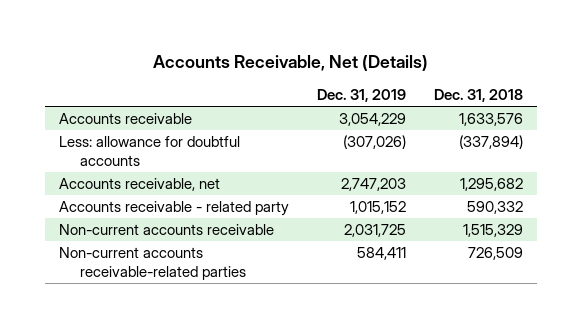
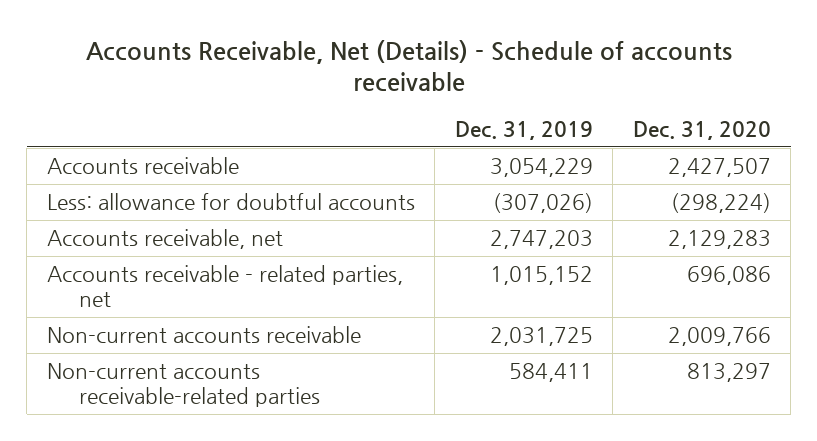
[153,55,429,72] Accounts Receivable, Net (Details) -> [85,39,732,93] Accounts Receivable, Net (Details) - Schedule of accounts receivable
[434,89,524,103] Dec. 31, 2018 -> none
none -> [632,120,771,140] Dec. 31, 2020
[58,200,289,216] Accounts receivable - related party -> [46,265,403,307] Accounts receivable - related parties, net

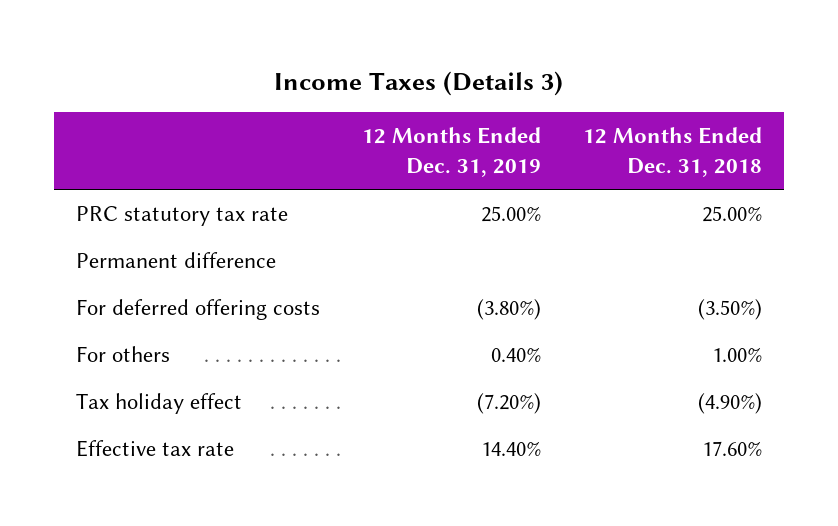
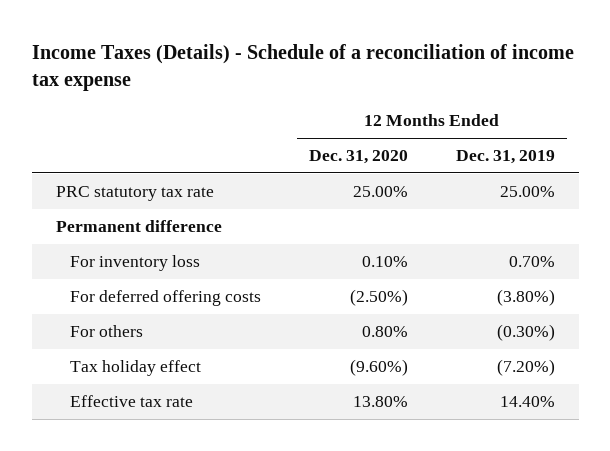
[273,70,563,96] Income Taxes (Details 3) -> [31,43,574,91] Income Taxes (Details) - Schedule of a reconciliation of income tax expense
[583,127,763,177] 12 Months Ended Dec. 31, 2018 -> none
none -> [308,150,408,165] Dec. 31, 2020
none -> [69,255,200,272] For inventory loss
[490,347,541,363] 0.40% -> [496,324,555,342] (0.30%)

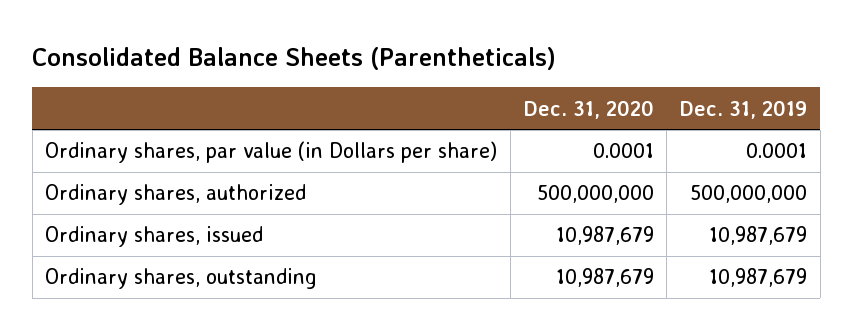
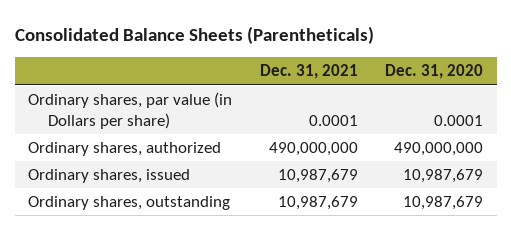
[679,99,807,119] Dec. 31, 2019 -> none
none -> [259,64,358,80] Dec. 31, 2021
[536,185,654,204] 500,000,000 -> [393,142,483,157] 490,000,000

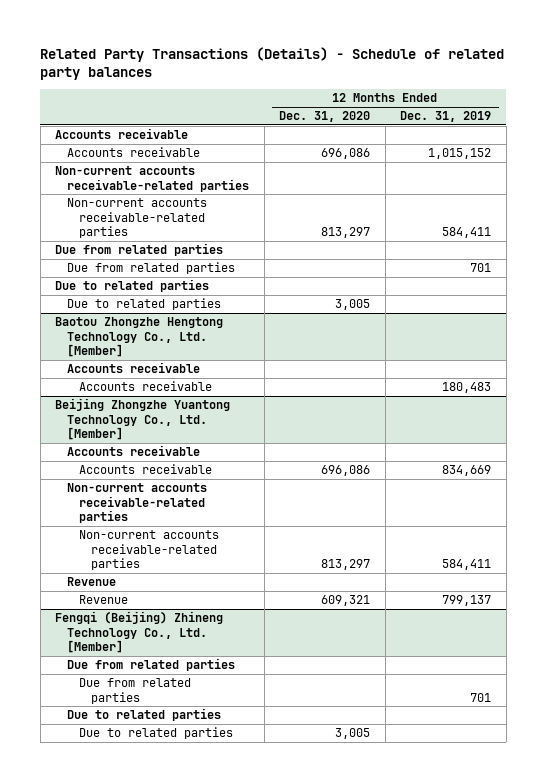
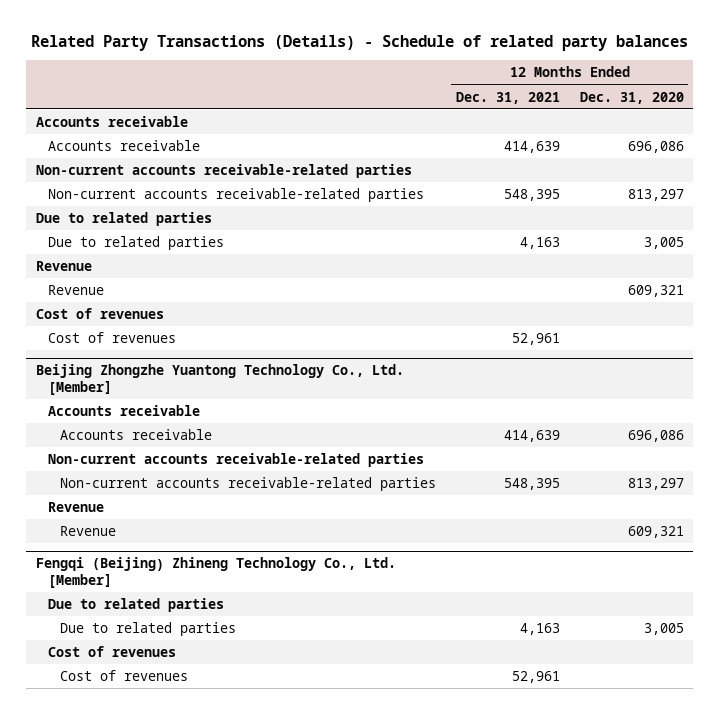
[400,111,492,123] Dec. 31, 2019 -> none
none -> [456,91,561,104] Dec. 31, 2021
[55,243,224,257] Due from related parties -> none
[67,262,236,275] Due from related parties -> none
[55,317,224,358] Baotou Zhongzhe Hengtong Technology Co., Ltd. [Member] -> none
[67,362,201,374] Accounts receivable -> none
[78,381,212,392] Accounts receivable -> none
none -> [35,261,92,272] Revenue
none -> [48,285,105,296] Revenue
none -> [35,308,164,320] Cost of revenues
none -> [48,332,177,344] Cost of revenues
[67,658,236,672] Due from related parties -> none
[78,678,191,704] Due from related parties -> none
none -> [48,646,177,658] Cost of revenues
none -> [60,670,189,682] Cost of revenues

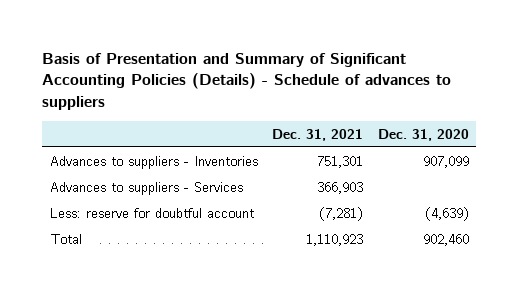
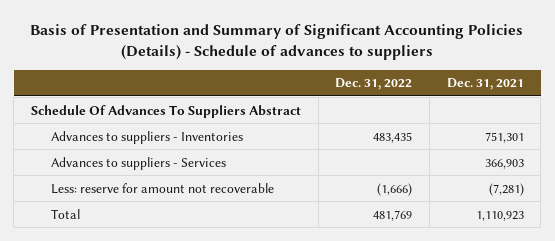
[378,128,470,141] Dec. 31, 2020 -> none
none -> [335,78,413,91] Dec. 31, 2022
none -> [30,104,301,118] Schedule Of Advances To Suppliers Abstract
[49,207,254,218] Less: reserve for doubtful account -> [50,182,274,194] Less: reserve for amount not recoverable

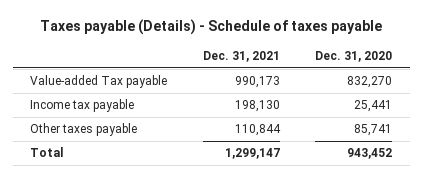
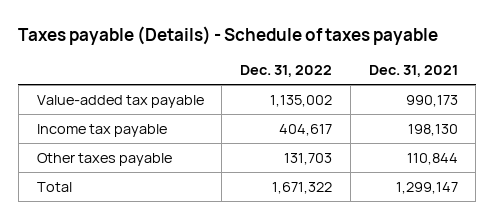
[314,50,392,62] Dec. 31, 2020 -> none
none -> [240,65,333,78] Dec. 31, 2022
[30,75,168,89] Value-added Tax payable -> [36,94,204,108] Value-added tax payable

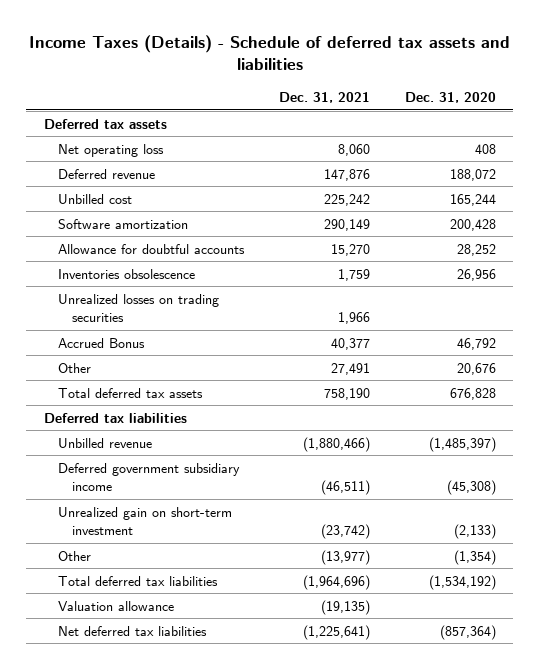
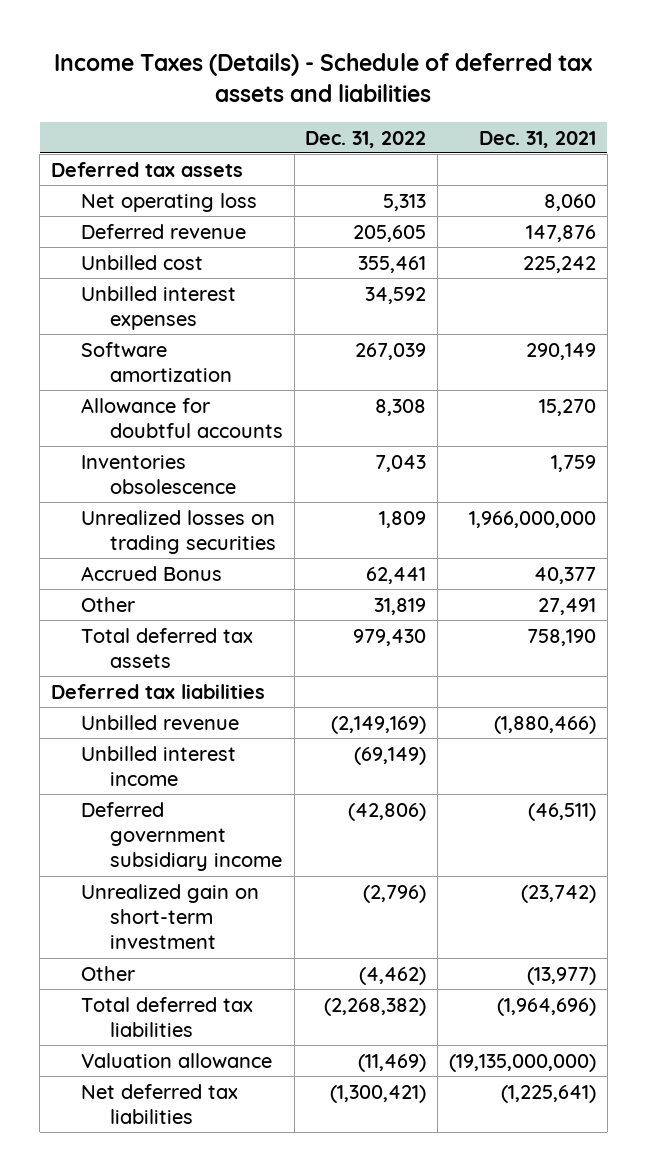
[404,92,496,104] Dec. 31, 2020 -> none
none -> [305,130,427,148] Dec. 31, 2022
none -> [80,285,236,330] Unbilled interest expenses
[337,311,370,324] 1,966 -> [468,510,596,528] 1,966,000,000
none -> [80,745,236,786] Unbilled interest income
[320,599,370,615] (19,135) -> [448,1053,596,1072] (19,135,000,000)

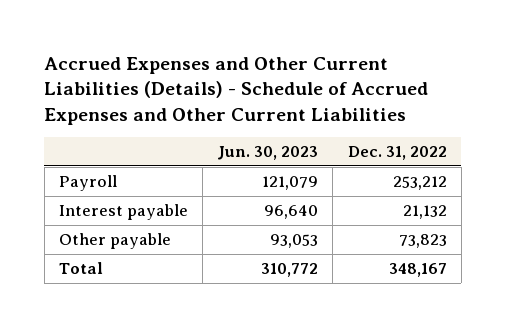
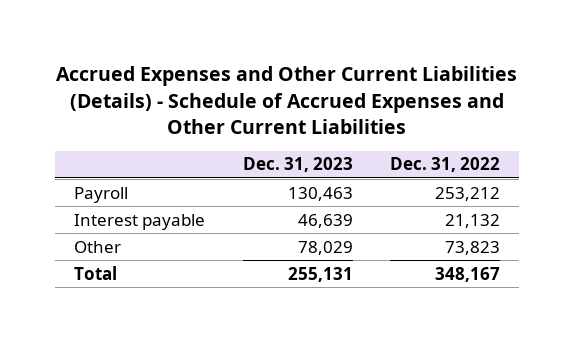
[217,146,319,161] Jun. 30, 2023 -> none
none -> [242,157,353,173] Dec. 31, 2023
[58,232,171,249] Other payable -> [73,240,121,253] Other

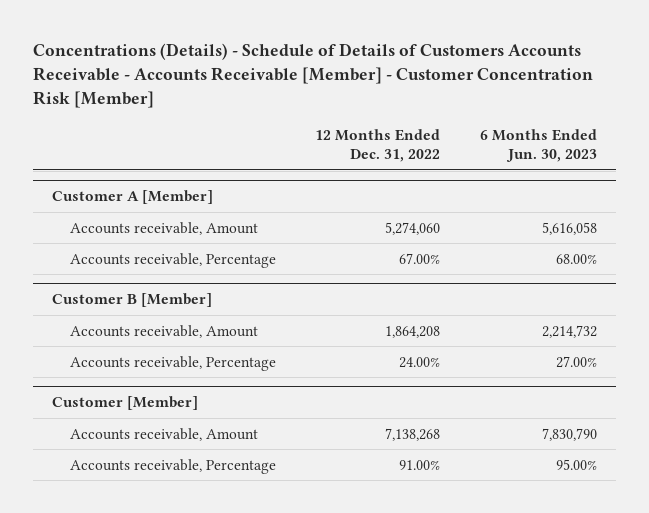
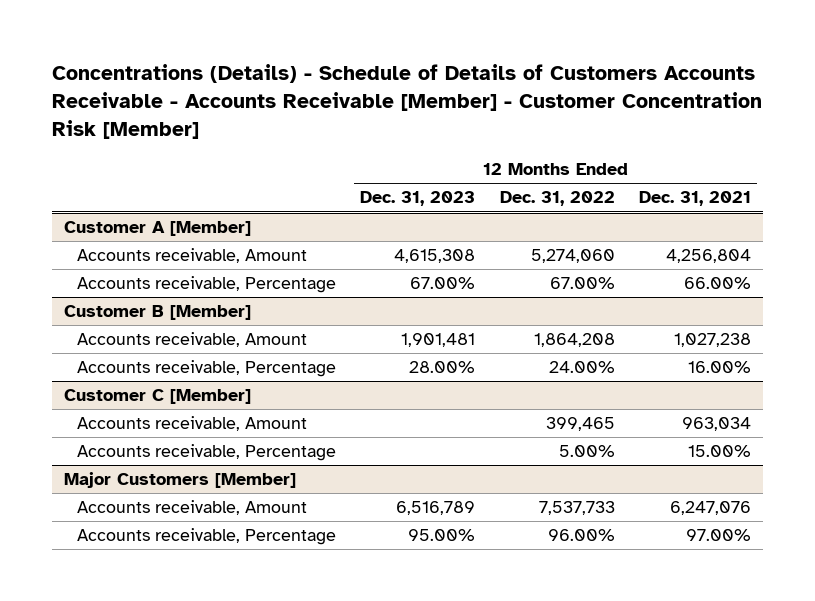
[479,128,597,163] 6 Months Ended Jun. 30, 2023 -> none
none -> [360,191,476,207] Dec. 31, 2023
none -> [639,191,752,207] Dec. 31, 2021
[52,396,199,411] Customer [Member] -> [63,389,251,405] Customer C [Member]
[385,427,441,441] 7,138,268 -> [545,417,615,432] 399,465
[399,459,441,470] 91.00% -> [558,445,615,458] 5.00%
none -> [63,472,296,489] Major Customers [Member]
none -> [76,500,307,516] Accounts receivable, Amount
none -> [76,528,336,546] Accounts receivable, Percentage

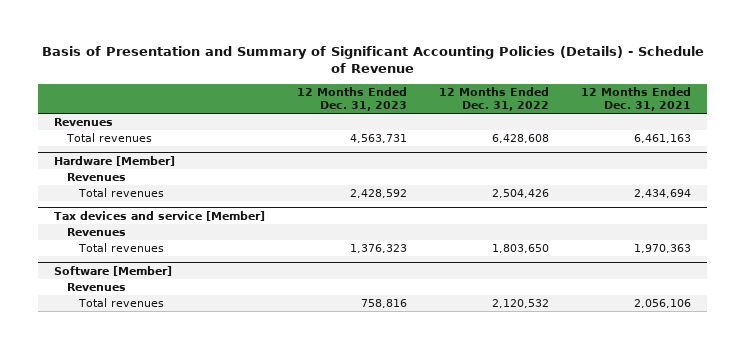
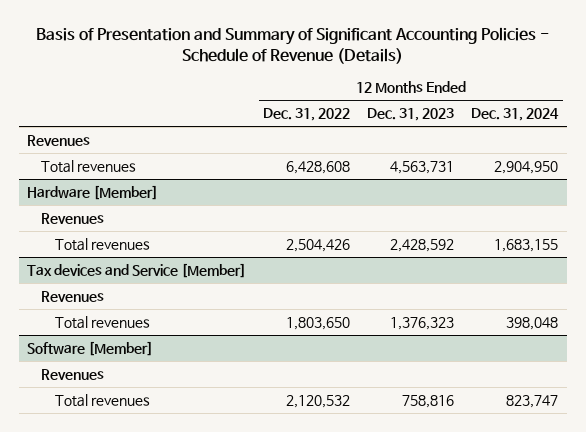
[41,45,704,73] Basis of Presentation and Summary of Significant Accounting Policies (Details) - Schedule of Revenue -> [35,26,549,64] Basis of Presentation and Summary of Significant Accounting Policies - Schedule of Revenue (Details)
[580,86,691,112] 12 Months Ended Dec. 31, 2021 -> none
none -> [471,108,560,122] Dec. 31, 2024
[54,210,266,221] Tax devices and service [Member] -> [27,262,247,278] Tax devices and Service [Member]

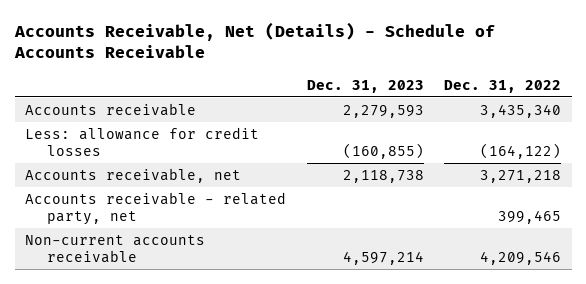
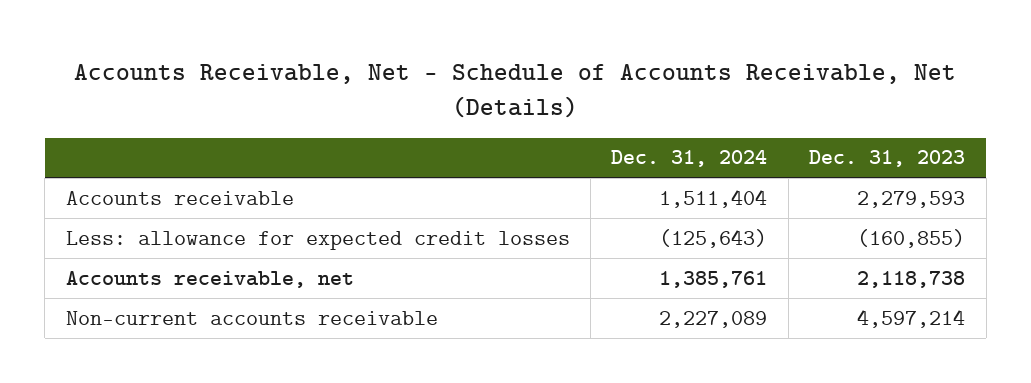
[13,21,495,59] Accounts Receivable, Net (Details) - Schedule of Accounts Receivable -> [74,63,957,119] Accounts Receivable, Net - Schedule of Accounts Receivable, Net (Details)
[444,79,562,93] Dec. 31, 2022 -> none
none -> [611,150,768,168] Dec. 31, 2024
[25,127,260,156] Less: allowance for credit losses -> [65,230,570,250] Less: allowance for expected credit losses
[25,192,287,225] Accounts receivable - related party, net -> none

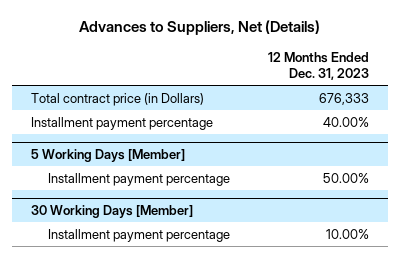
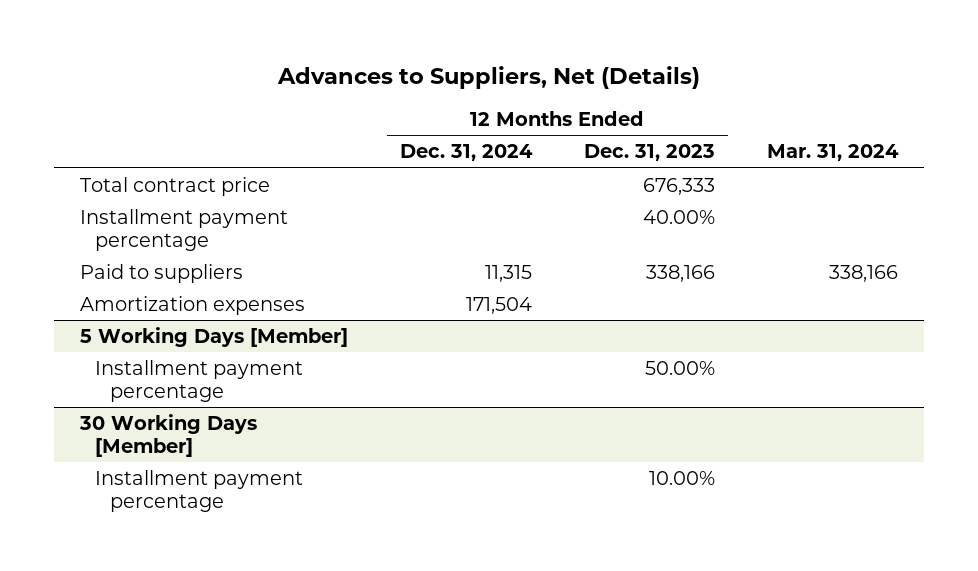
none -> [399,144,533,162] Dec. 31, 2024
none -> [766,144,899,162] Mar. 31, 2024
[30,92,204,106] Total contract price (in Dollars) -> [79,176,270,196] Total contract price
none -> [79,263,243,283] Paid to suppliers
none -> [79,295,305,315] Amortization expenses

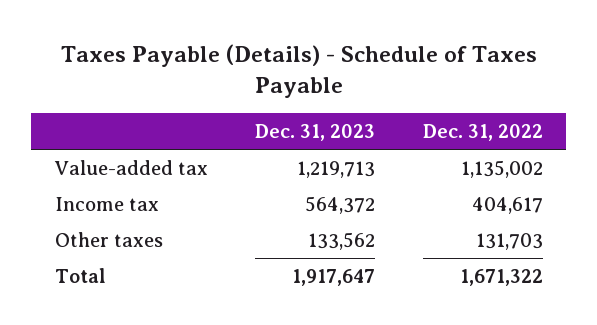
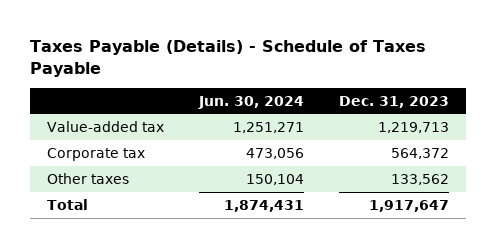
[422,124,543,142] Dec. 31, 2022 -> none
none -> [198,95,305,109] Jun. 30, 2024
[54,196,159,211] Income tax -> [47,147,146,161] Corporate tax

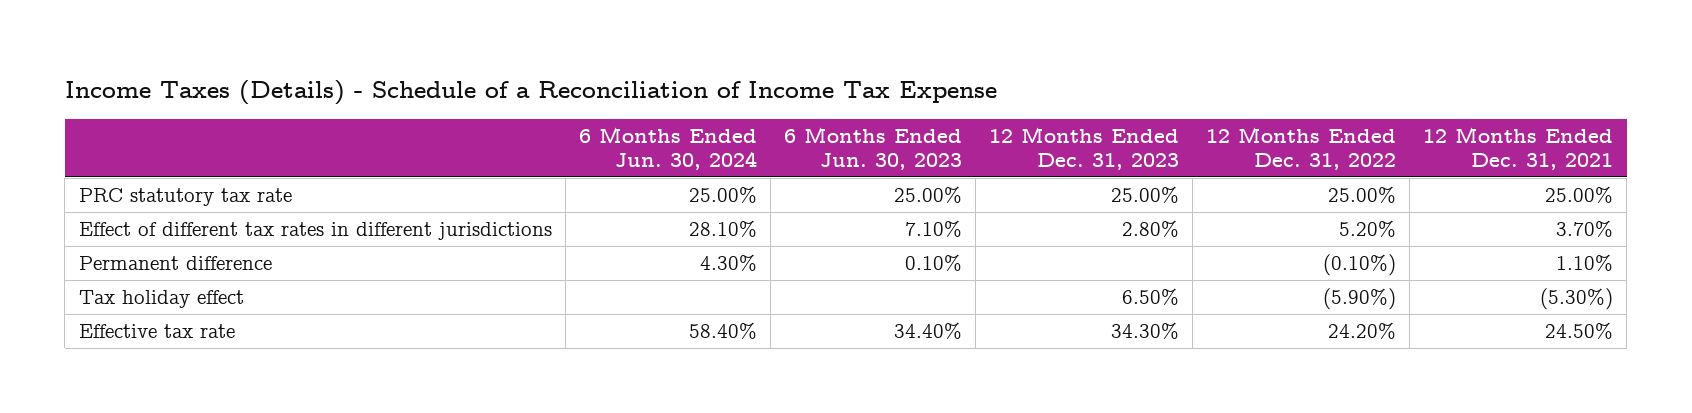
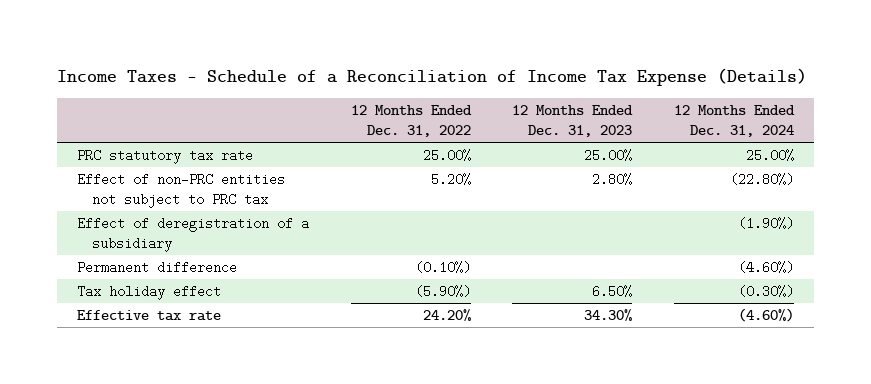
[64,79,997,105] Income Taxes (Details) - Schedule of a Reconciliation of Income Tax Expense -> [56,67,807,86] Income Taxes - Schedule of a Reconciliation of Income Tax Expense (Details)
[578,126,757,170] 6 Months Ended Jun. 30, 2024 -> none
[783,126,962,170] 6 Months Ended Jun. 30, 2023 -> none
[1423,126,1614,170] 12 Months Ended Dec. 31, 2021 -> none
none -> [673,105,795,137] 12 Months Ended Dec. 31, 2024
[78,222,552,241] Effect of different tax rates in different jurisdictions -> [77,173,286,208] Effect of non-PRC entities not subject to PRC tax
none -> [77,217,310,252] Effect of deregistration of a subsidiary

